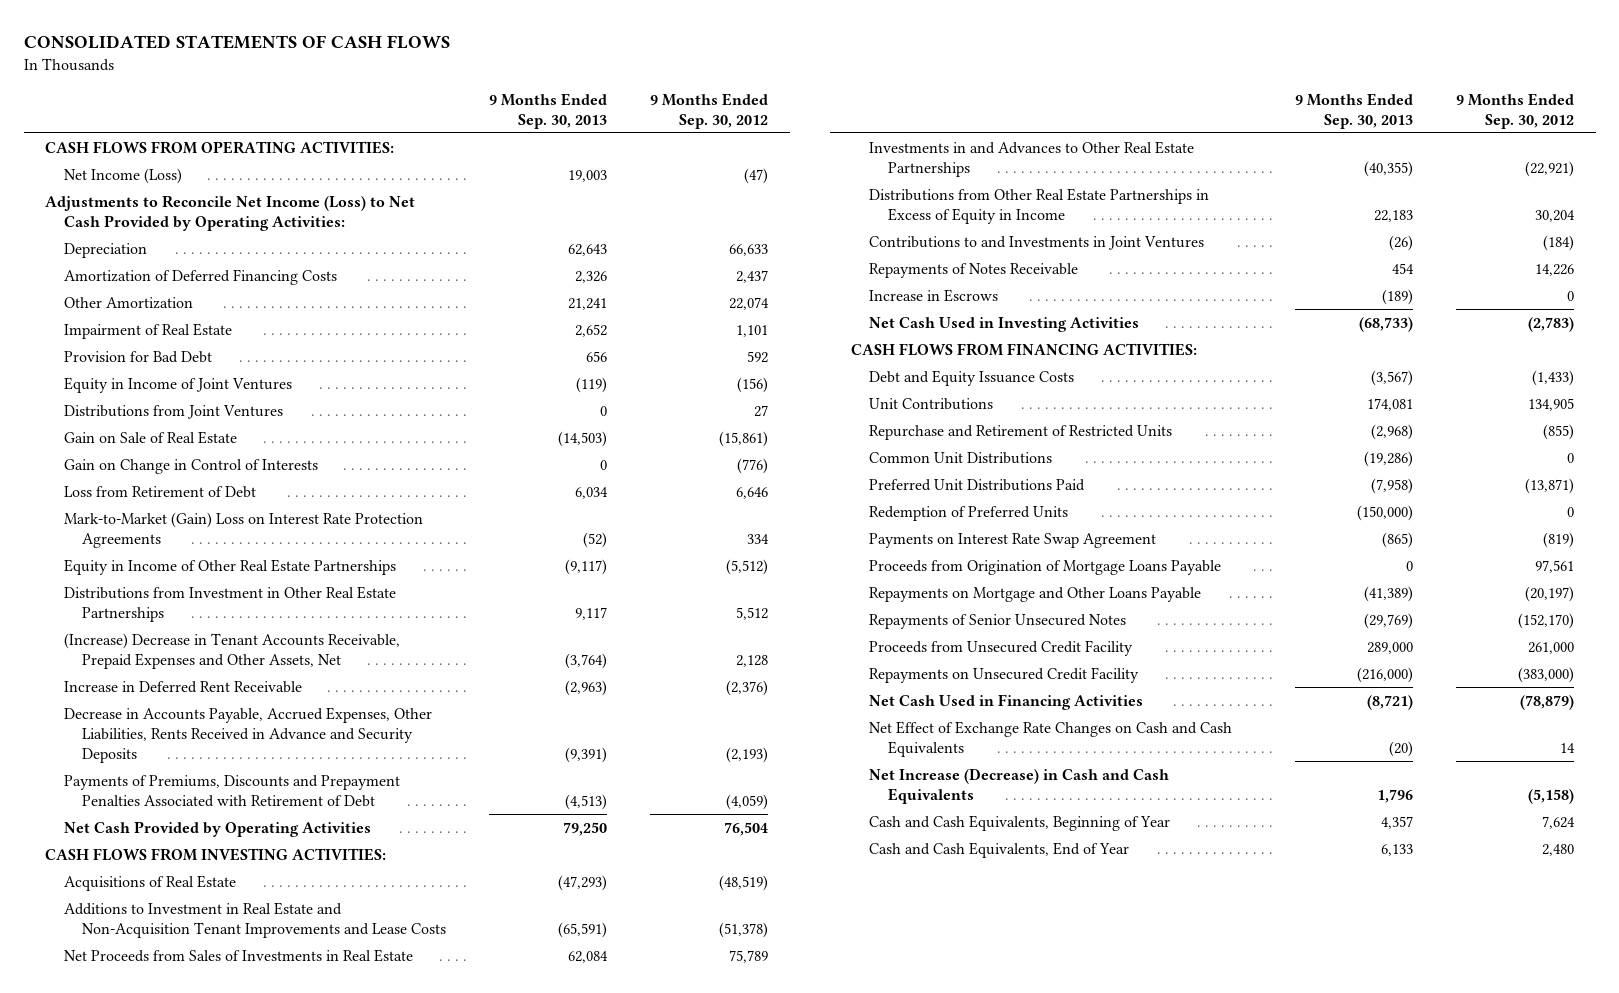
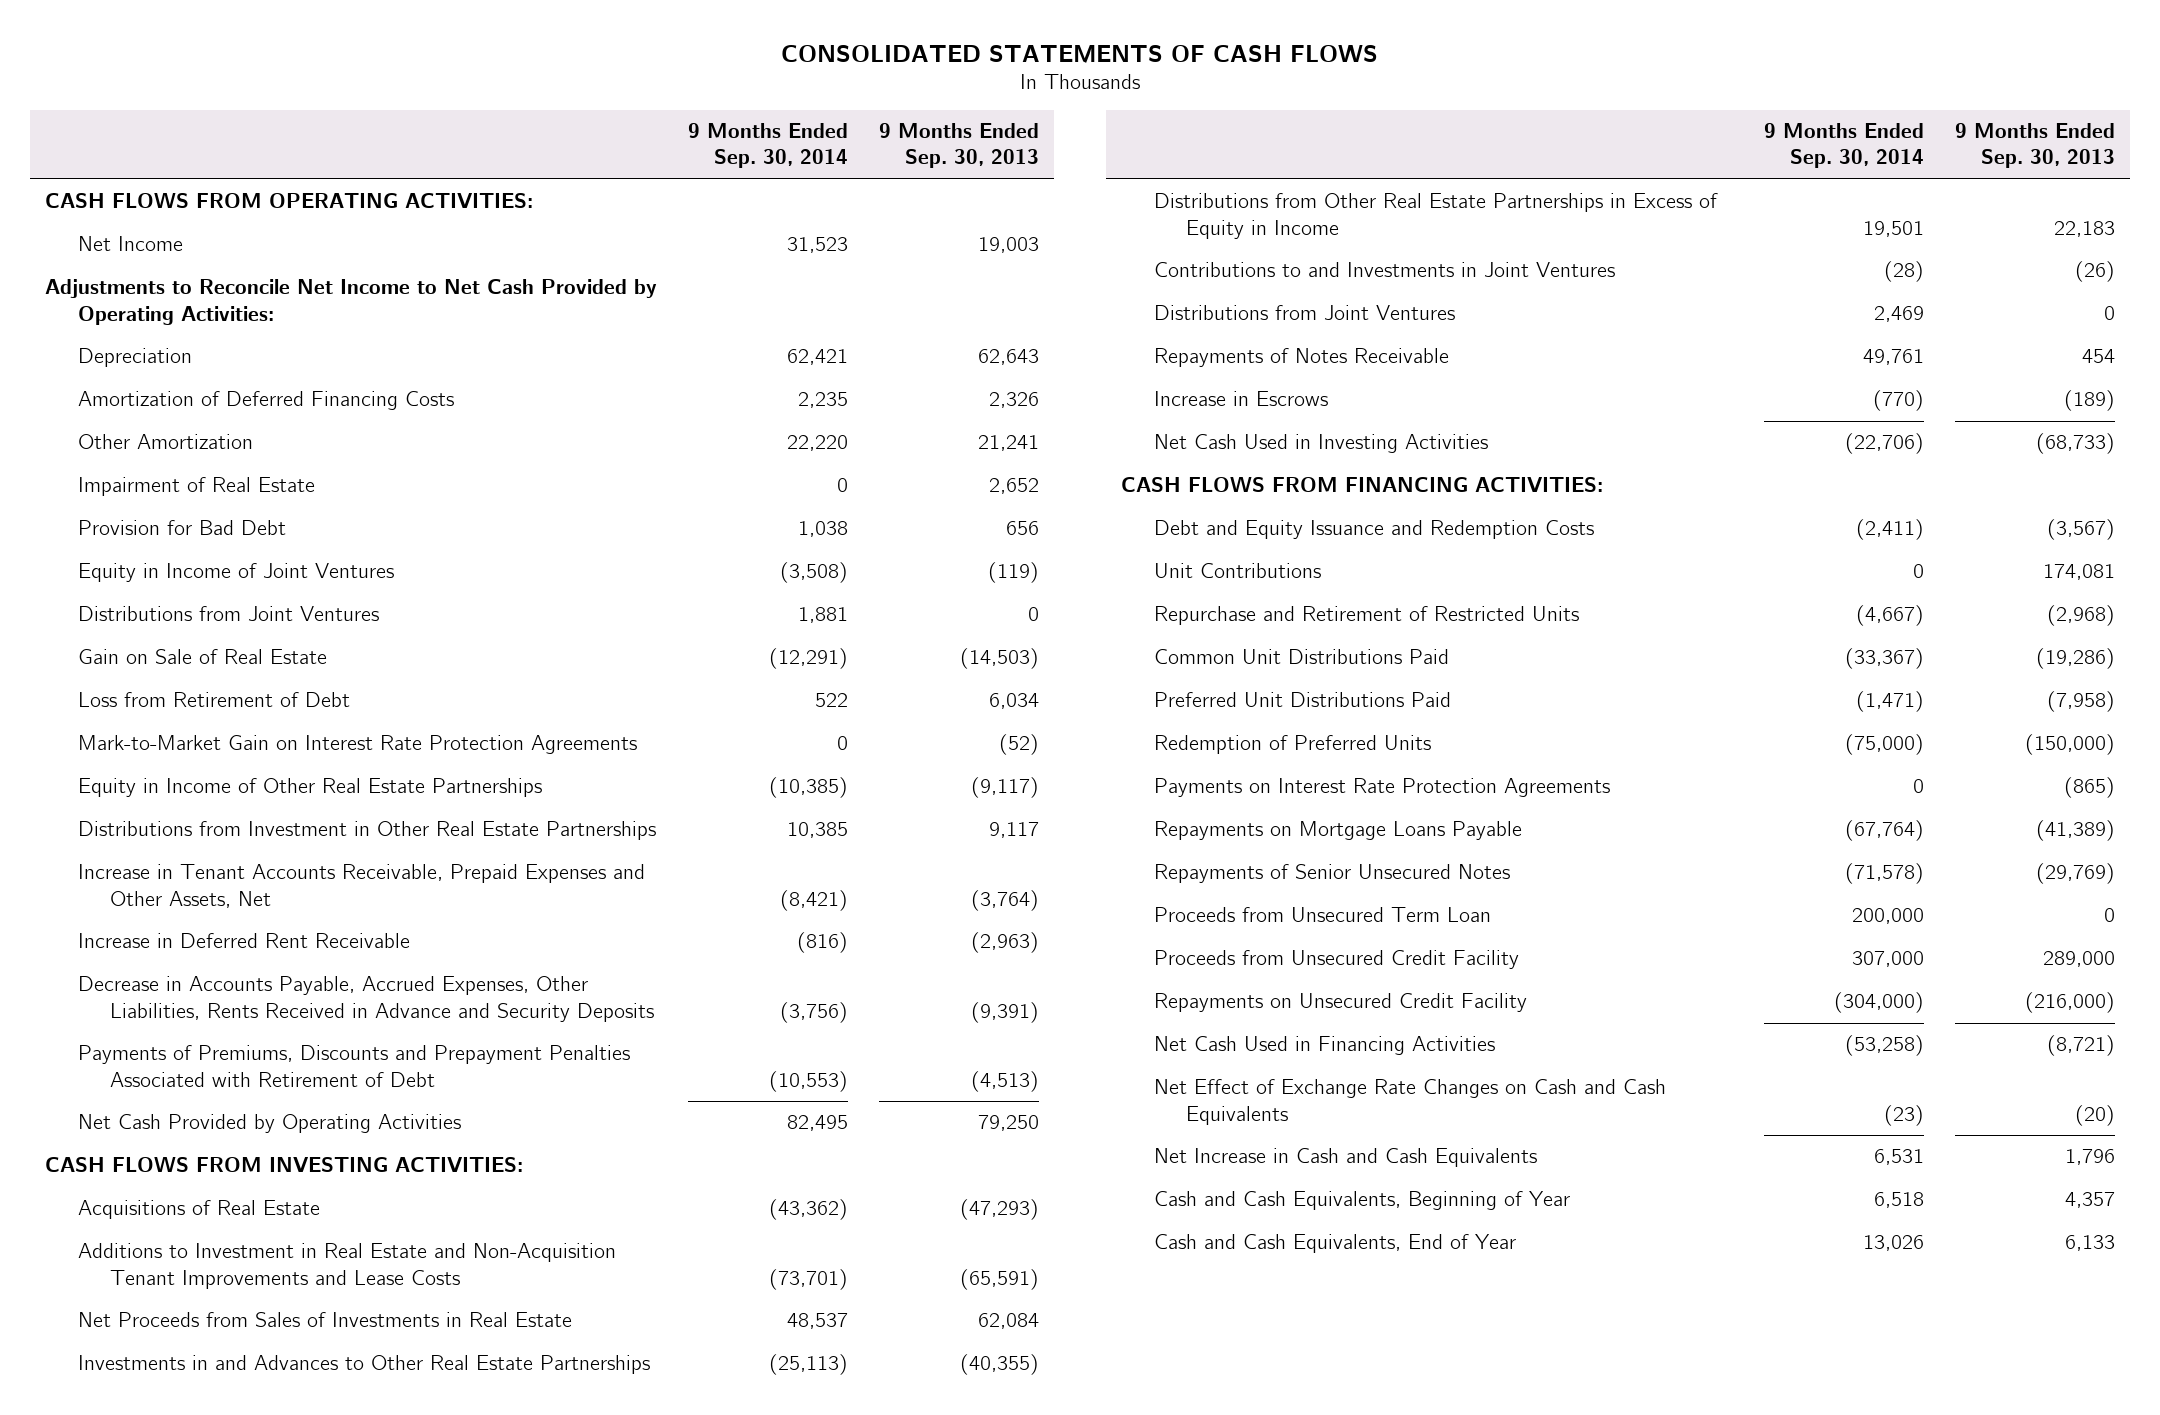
[650,92,769,129] 9 Months Ended Sep. 30, 2012 -> none
none -> [688,123,849,169] 9 Months Ended Sep. 30, 2014
[63,167,182,184] Net Income (Loss) -> [77,236,183,252] Net Income
[45,194,416,231] Adjustments to Reconcile Net Income (Loss) to Net Cash Provided by Operating Activities: -> [45,279,658,325] Adjustments to Reconcile Net Income to Net Cash Provided by Operating Activities:
[63,458,318,474] Gain on Change in Control of Interests -> none
[63,511,423,548] Mark-to-Market (Gain) Loss on Interest Rate Protection Agreements -> [77,735,637,755] Mark-to-Market Gain on Interest Rate Protection Agreements
[63,632,400,669] (Increase) Decrease in Tenant Accounts Receivable, Prepaid Expenses and Other Assets, Net -> [77,864,645,908] Increase in Tenant Accounts Receivable, Prepaid Expenses and Other Assets, Net
none -> [1153,305,1455,321] Distributions from Joint Ventures
[869,369,1075,386] Debt and Equity Issuance Costs -> [1153,520,1594,540] Debt and Equity Issuance and Redemption Costs
[869,451,1053,464] Common Unit Distributions -> [1153,649,1449,665] Common Unit Distributions Paid
[869,559,1222,575] Proceeds from Origination of Mortgage Loans Payable -> none
[869,532,1157,548] Payments on Interest Rate Swap Agreement -> [1153,778,1610,798] Payments on Interest Rate Protection Agreements
[869,586,1202,602] Repayments on Mortgage and Other Loans Payable -> [1153,821,1522,841] Repayments on Mortgage Loans Payable
none -> [1153,907,1491,923] Proceeds from Unsecured Term Loan
[869,767,1170,804] Net Increase (Decrease) in Cash and Cash Equivalents -> [1153,1148,1537,1168] Net Increase in Cash and Cash Equivalents

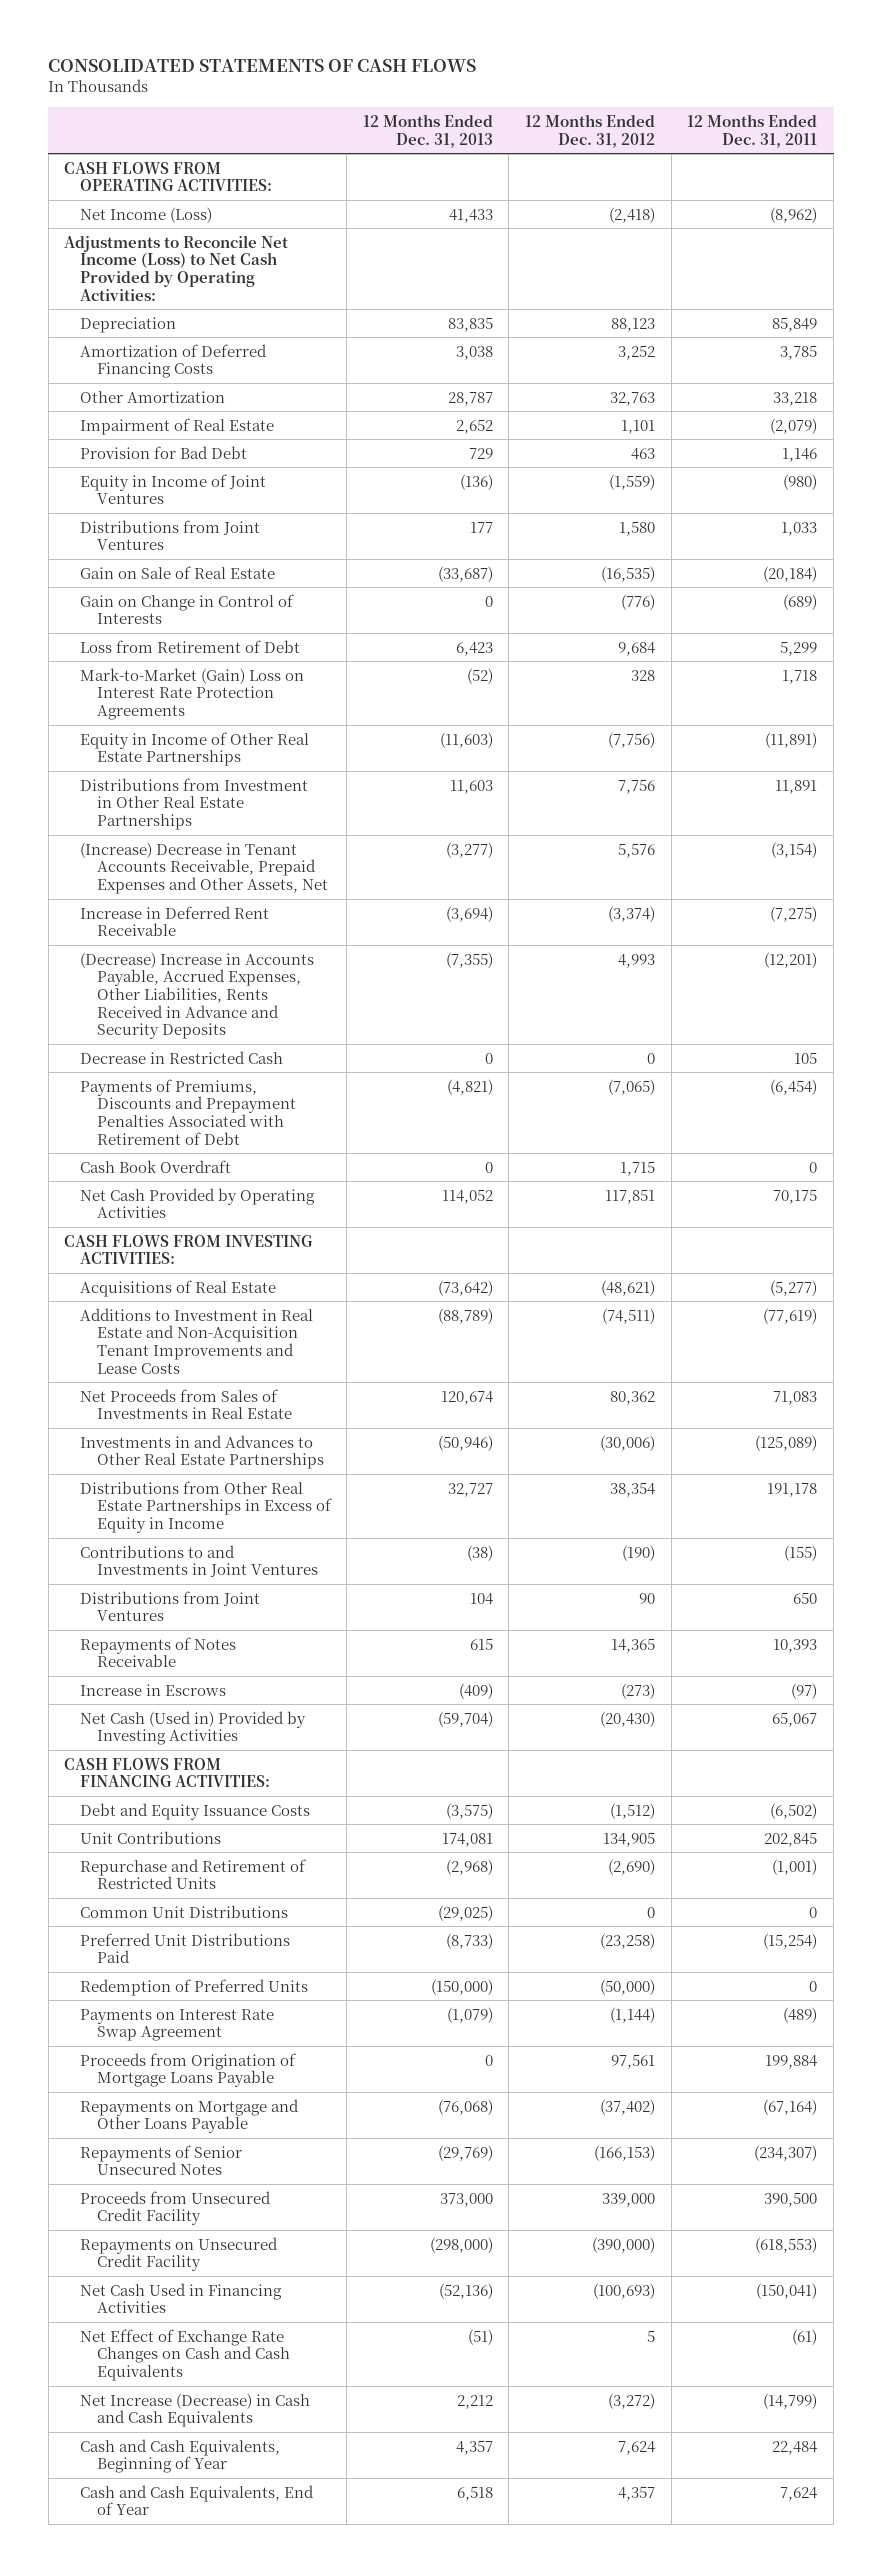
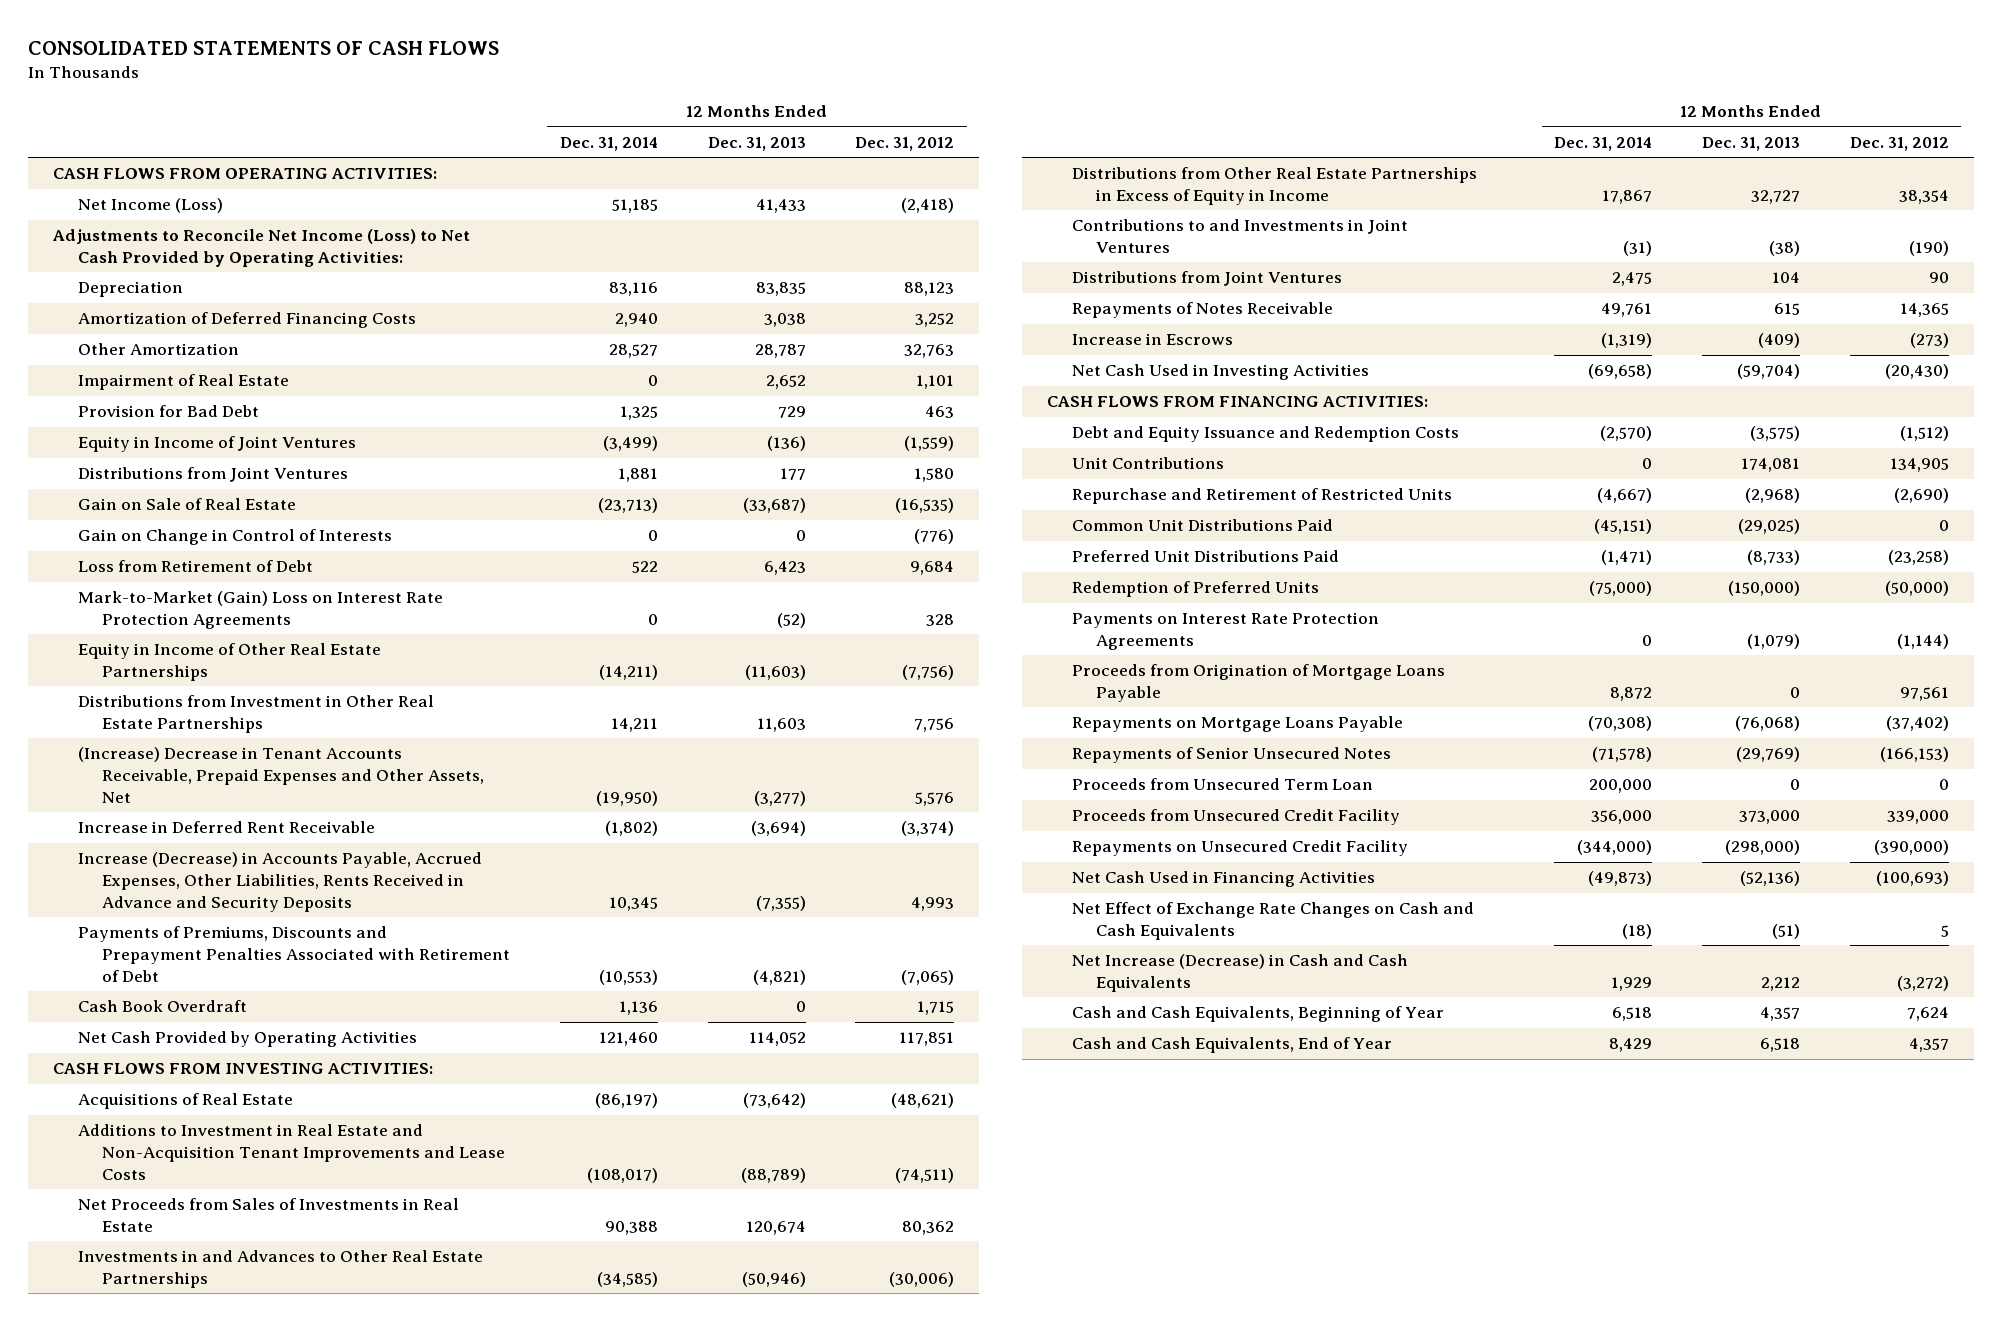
[687,113,818,148] 12 Months Ended Dec. 31, 2011 -> none
none -> [559,136,658,151] Dec. 31, 2014
[80,1050,284,1064] Decrease in Restricted Cash -> none
[80,951,315,1040] (Decrease) Increase in Accounts Payable, Accrued Expenses, Other Liabilities, Rents Received in Advance and Security Deposits -> [77,852,482,912] Increase (Decrease) in Accounts Payable, Accrued Expenses, Other Liabilities, Rents Received in Advance and Security Deposits
[80,1710,307,1746] Net Cash (Used in) Provided by Investing Activities -> [1071,364,1369,381] Net Cash Used in Investing Activities
[80,1802,311,1820] Debt and Equity Issuance Costs -> [1071,426,1459,443] Debt and Equity Issuance and Redemption Costs
[80,1904,289,1918] Common Unit Distributions -> [1071,519,1333,532] Common Unit Distributions Paid
[80,2008,275,2042] Payments on Interest Rate Swap Agreement -> [1071,612,1379,650] Payments on Interest Rate Protection Agreements
[80,2098,300,2134] Repayments on Mortgage and Other Loans Payable -> [1071,716,1403,733] Repayments on Mortgage Loans Payable
none -> [1071,778,1373,791] Proceeds from Unsecured Term Loan

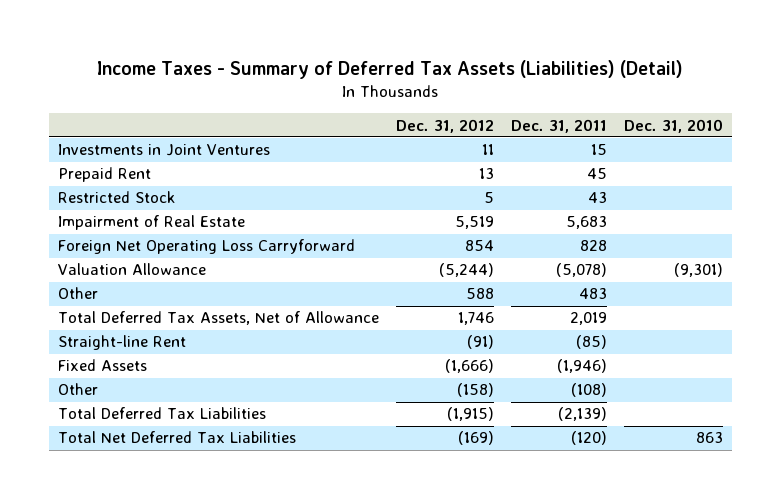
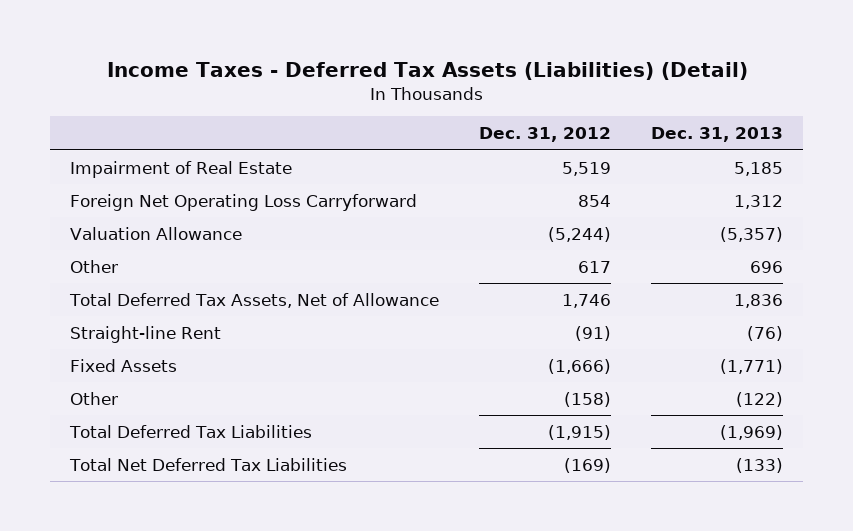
[97,59,684,79] Income Taxes - Summary of Deferred Tax Assets (Liabilities) (Detail) -> [106,61,748,80] Income Taxes - Deferred Tax Assets (Liabilities) (Detail)
[511,118,608,133] Dec. 31, 2011 -> none
[624,118,724,133] Dec. 31, 2010 -> none
none -> [650,127,783,143] Dec. 31, 2013
[57,144,270,157] Investments in Joint Ventures -> none
[57,167,151,183] Prepaid Rent -> none
[57,191,175,204] Restricted Stock -> none
[465,288,494,300] 588 -> [578,260,612,273] 617

